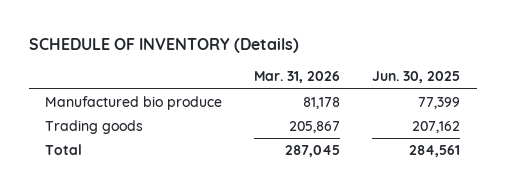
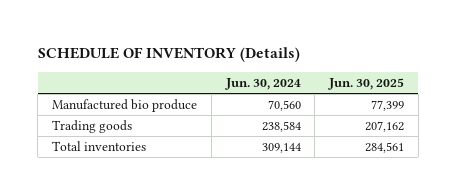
[254,71,341,84] Mar. 31, 2026 -> none
none -> [224,77,301,90] Jun. 30, 2024
[45,144,83,156] Total -> [51,140,146,151] Total inventories

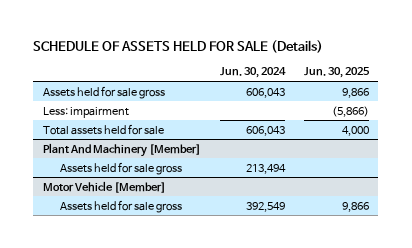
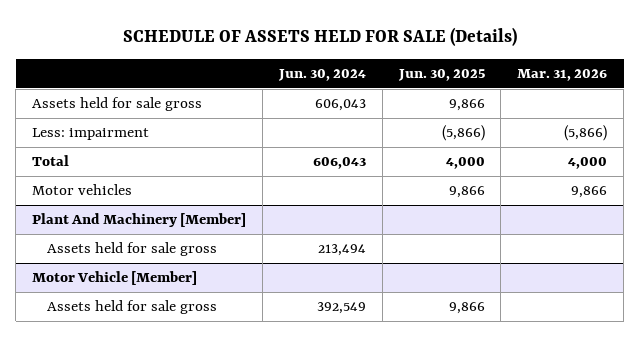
none -> [517,69,608,82] Mar. 31, 2026
[42,123,164,135] Total assets held for sale -> [32,155,70,167] Total
none -> [32,184,133,196] Motor vehicles

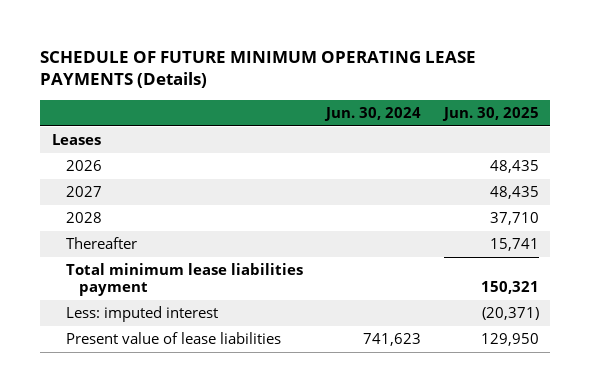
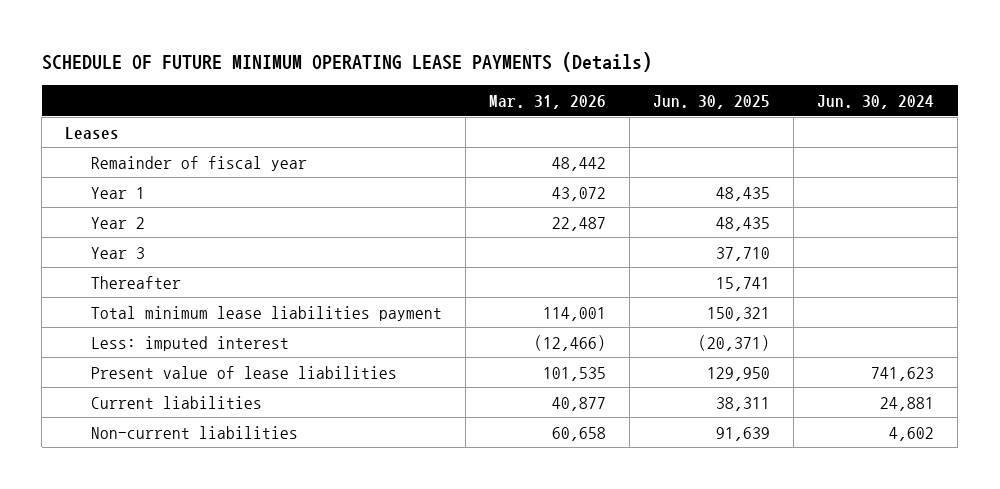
none -> [488,95,606,110] Mar. 31, 2026
none -> [90,155,307,171] Remainder of fiscal year
[65,160,102,172] 2026 -> [90,186,145,199] Year 1
[65,186,102,198] 2027 -> [90,216,145,229] Year 2
[65,212,102,224] 2028 -> [90,246,145,259] Year 3
none -> [90,395,262,409] Current liabilities
none -> [90,425,298,439] Non-current liabilities

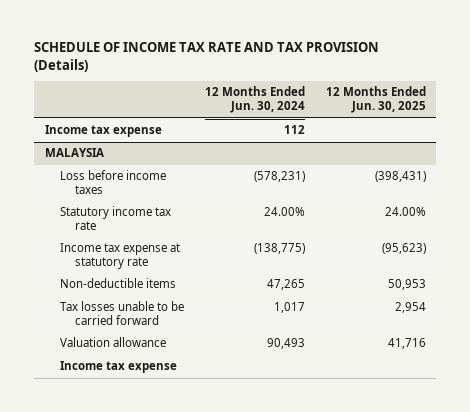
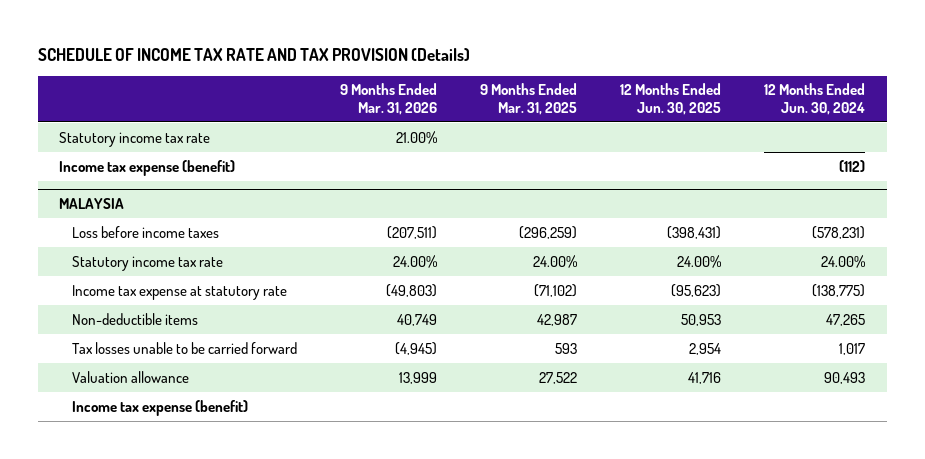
none -> [340,83,438,116] 9 Months Ended Mar. 31, 2026
none -> [480,83,578,116] 9 Months Ended Mar. 31, 2025
none -> [59,131,211,147] Statutory income tax rate
[44,125,162,138] Income tax expense -> [59,159,236,176] Income tax expense (benefit)
[283,125,305,135] 112 -> [839,159,866,172] (112)
[59,361,177,374] Income tax expense -> [72,399,249,416] Income tax expense (benefit)

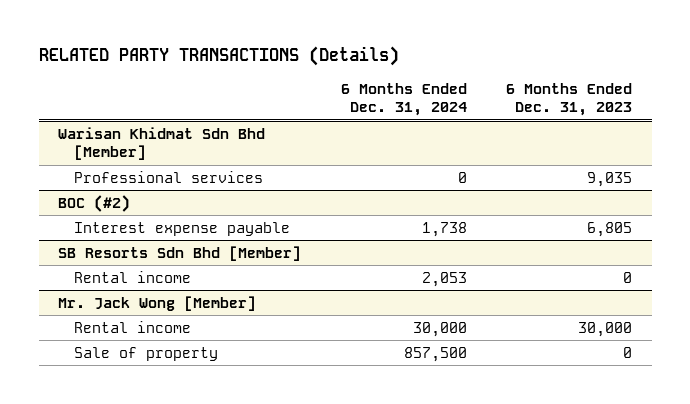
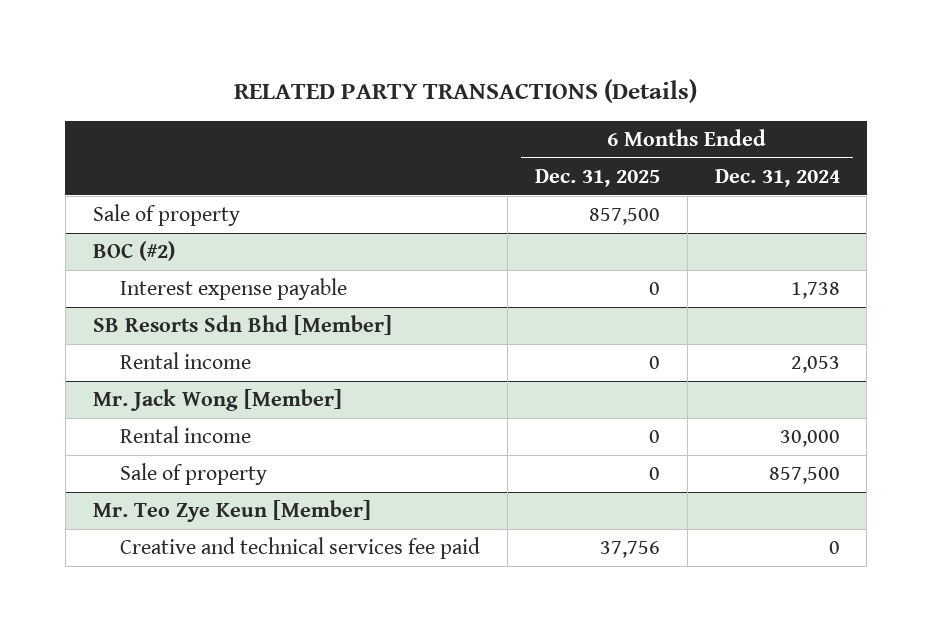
[505,82,632,117] 6 Months Ended Dec. 31, 2023 -> none
none -> [535,168,661,187] Dec. 31, 2025
[58,126,266,161] Warisan Khidmat Sdn Bhd [Member] -> none
[74,170,264,183] Professional services -> none
none -> [92,204,240,227] Sale of property
none -> [92,500,371,523] Mr. Teo Zye Keun [Member]
none -> [120,537,481,560] Creative and technical services fee paid

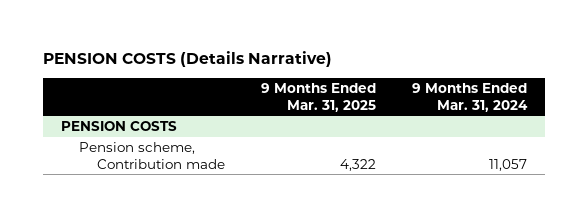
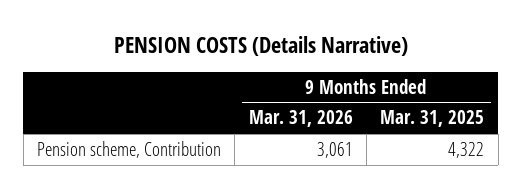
[411,82,528,112] 9 Months Ended Mar. 31, 2024 -> none
none -> [248,110,353,128] Mar. 31, 2026
[61,121,178,132] PENSION COSTS -> none
[79,142,226,169] Pension scheme, Contribution made -> [37,141,222,159] Pension scheme, Contribution

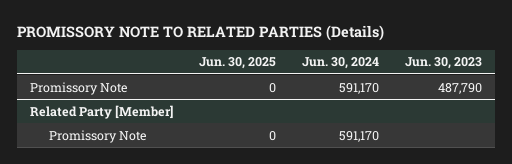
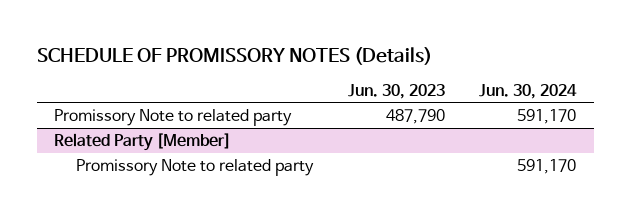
[17,25,385,42] PROMISSORY NOTE TO RELATED PARTIES (Details) -> [36,46,432,65] SCHEDULE OF PROMISSORY NOTES (Details)
[199,57,277,70] Jun. 30, 2025 -> none
[30,81,128,95] Promissory Note -> [54,109,293,127] Promissory Note to related party
[48,129,146,143] Promissory Note -> [76,159,315,177] Promissory Note to related party

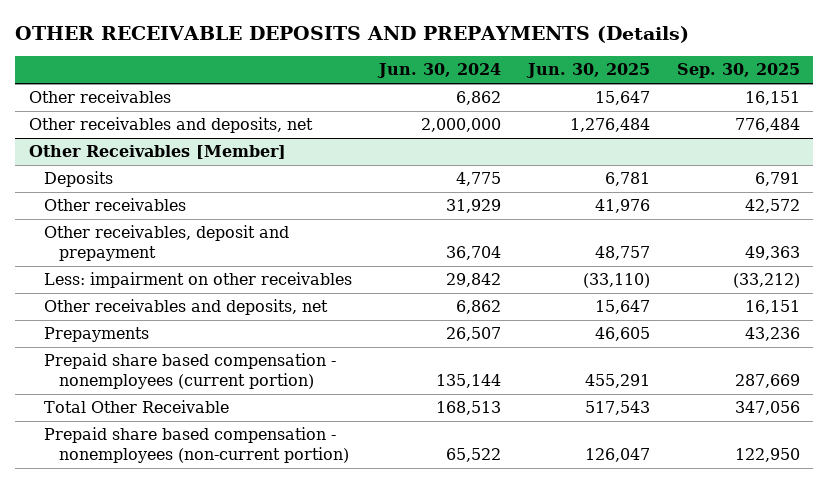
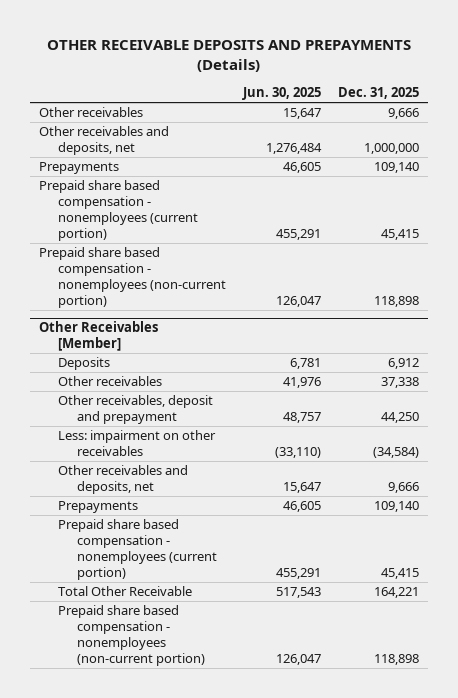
[376,63,501,79] Jun. 30, 2024 -> none
[676,63,800,79] Sep. 30, 2025 -> none
none -> [338,87,420,100] Dec. 31, 2025
none -> [38,162,119,175] Prepayments
none -> [38,180,198,242] Prepaid share based compensation - nonemployees (current portion)
none -> [38,247,226,309] Prepaid share based compensation - nonemployees (non-current portion)

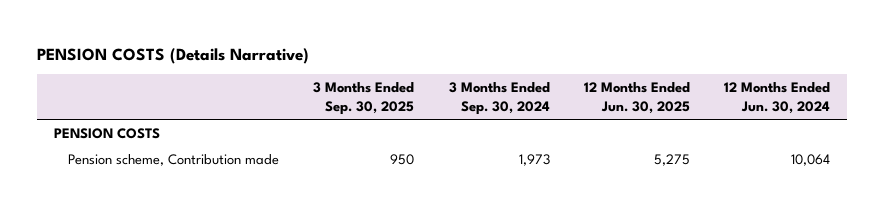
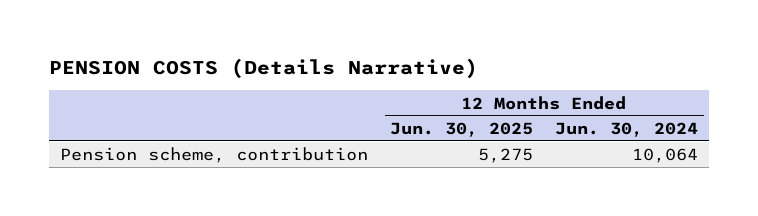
[313,82,415,116] 3 Months Ended Sep. 30, 2025 -> none
[448,82,550,116] 3 Months Ended Sep. 30, 2024 -> none
[54,127,161,139] PENSION COSTS -> none
[67,153,279,166] Pension scheme, Contribution made -> [60,147,369,164] Pension scheme, contribution

